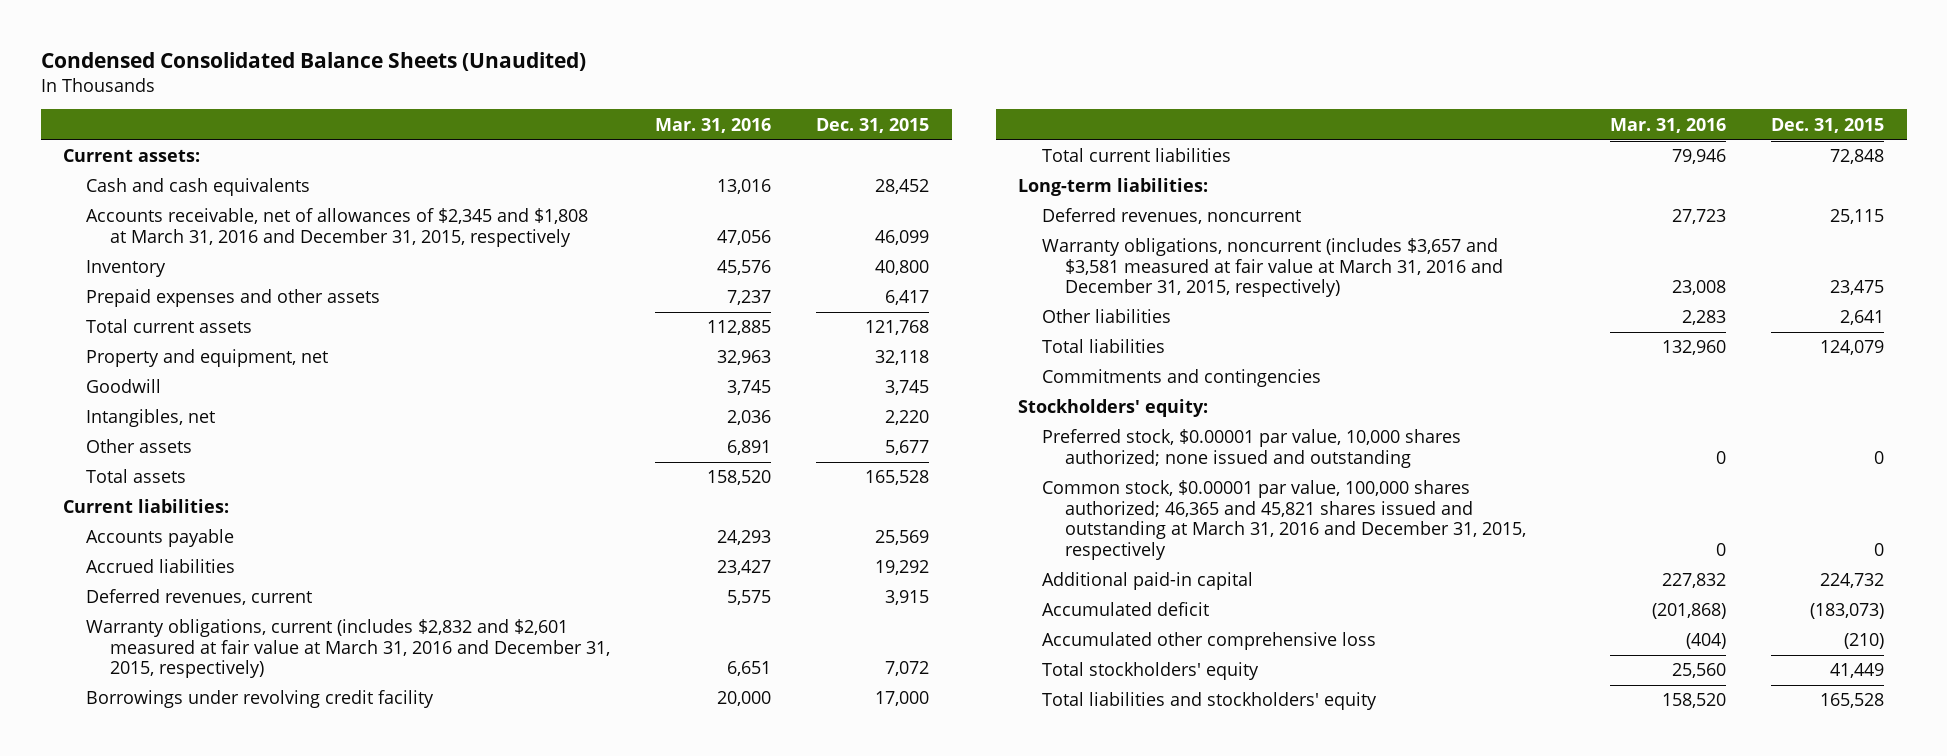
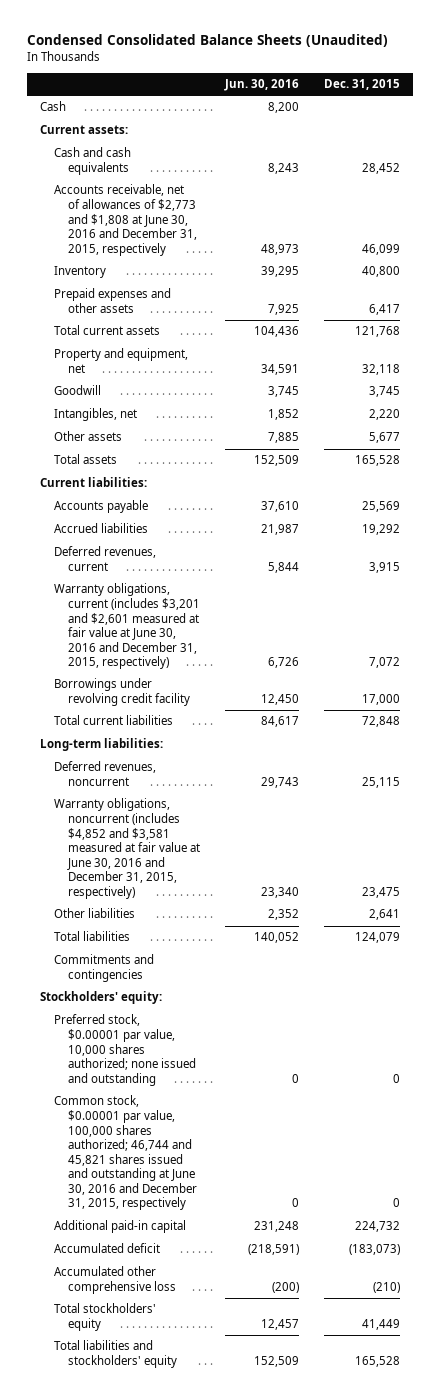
[654,117,771,133] Mar. 31, 2016 -> none
none -> [224,79,300,92] Jun. 30, 2016
none -> [40,101,67,112] Cash
[86,208,589,247] Accounts receivable, net of allowances of $2,345 and $1,808 at March 31, 2016 and December 31, 2015, respectively -> [53,184,197,256] Accounts receivable, net of allowances of $2,773 and $1,808 at June 30, 2016 and December 31, 2015, respectively
[86,619,610,679] Warranty obligations, current (includes $2,832 and $2,601 measured at fair value at March 31, 2016 and December 31, 2015, respectively) -> [53,583,200,670] Warranty obligations, current (includes $3,201 and $2,601 measured at fair value at June 30, 2016 and December 31, 2015, respectively)
[1041,238,1503,298] Warranty obligations, noncurrent (includes $3,657 and $3,581 measured at fair value at March 31, 2016 and December 31, 2015, respectively) -> [53,798,200,899] Warranty obligations, noncurrent (includes $4,852 and $3,581 measured at fair value at June 30, 2016 and December 31, 2015, respectively)
[1041,480,1526,560] Common stock, $0.00001 par value, 100,000 shares authorized; 46,365 and 45,821 shares issued and outstanding at March 31, 2016 and December 31, 2015, respectively -> [53,1095,197,1211] Common stock, $0.00001 par value, 100,000 shares authorized; 46,744 and 45,821 shares issued and outstanding at June 30, 2016 and December 31, 2015, respectively

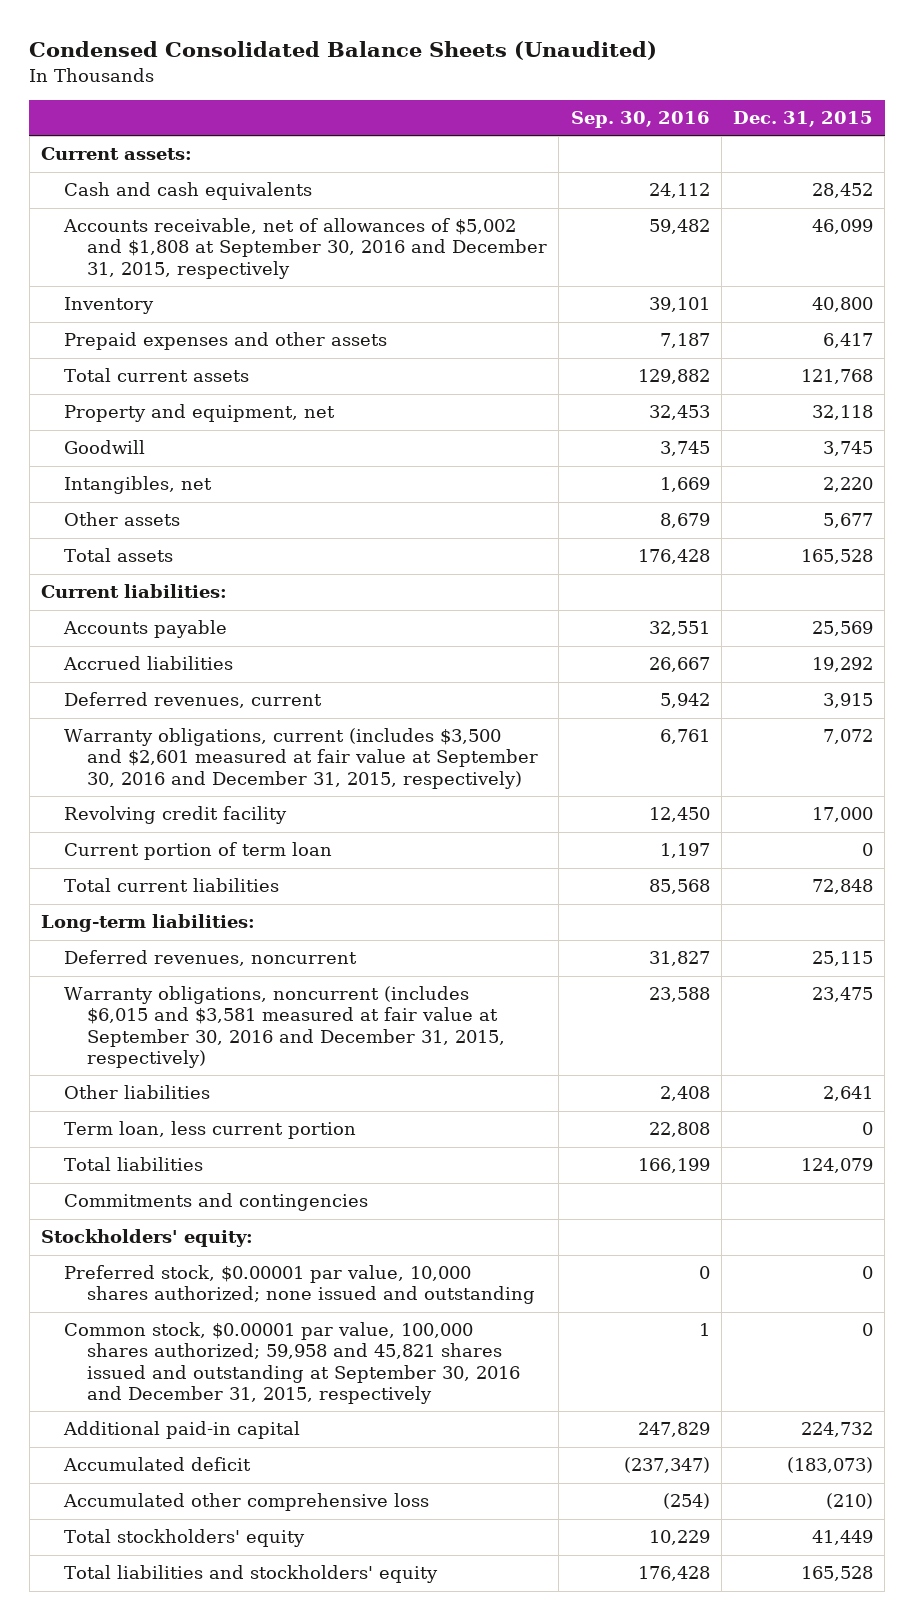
[224,79,300,92] Jun. 30, 2016 -> none
none -> [570,111,710,129] Sep. 30, 2016
[40,101,67,112] Cash -> none
[53,184,197,256] Accounts receivable, net of allowances of $2,773 and $1,808 at June 30, 2016 and December 31, 2015, respectively -> [62,218,548,279] Accounts receivable, net of allowances of $5,002 and $1,808 at September 30, 2016 and December 31, 2015, respectively
[53,583,200,670] Warranty obligations, current (includes $3,201 and $2,601 measured at fair value at June 30, 2016 and December 31, 2015, respectively) -> [63,728,539,789] Warranty obligations, current (includes $3,500 and $2,601 measured at fair value at September 30, 2016 and December 31, 2015, respectively)
[53,678,190,707] Borrowings under revolving credit facility -> [63,806,287,825] Revolving credit facility
none -> [63,842,332,861] Current portion of term loan
[53,798,200,899] Warranty obligations, noncurrent (includes $4,852 and $3,581 measured at fair value at June 30, 2016 and December 31, 2015, respectively) -> [63,986,506,1068] Warranty obligations, noncurrent (includes $6,015 and $3,581 measured at fair value at September 30, 2016 and December 31, 2015, respectively)
none -> [63,1121,356,1140] Term loan, less current portion
[53,1095,197,1211] Common stock, $0.00001 par value, 100,000 shares authorized; 46,744 and 45,821 shares issued and outstanding at June 30, 2016 and December 31, 2015, respectively -> [63,1322,521,1404] Common stock, $0.00001 par value, 100,000 shares authorized; 59,958 and 45,821 shares issued and outstanding at September 30, 2016 and December 31, 2015, respectively

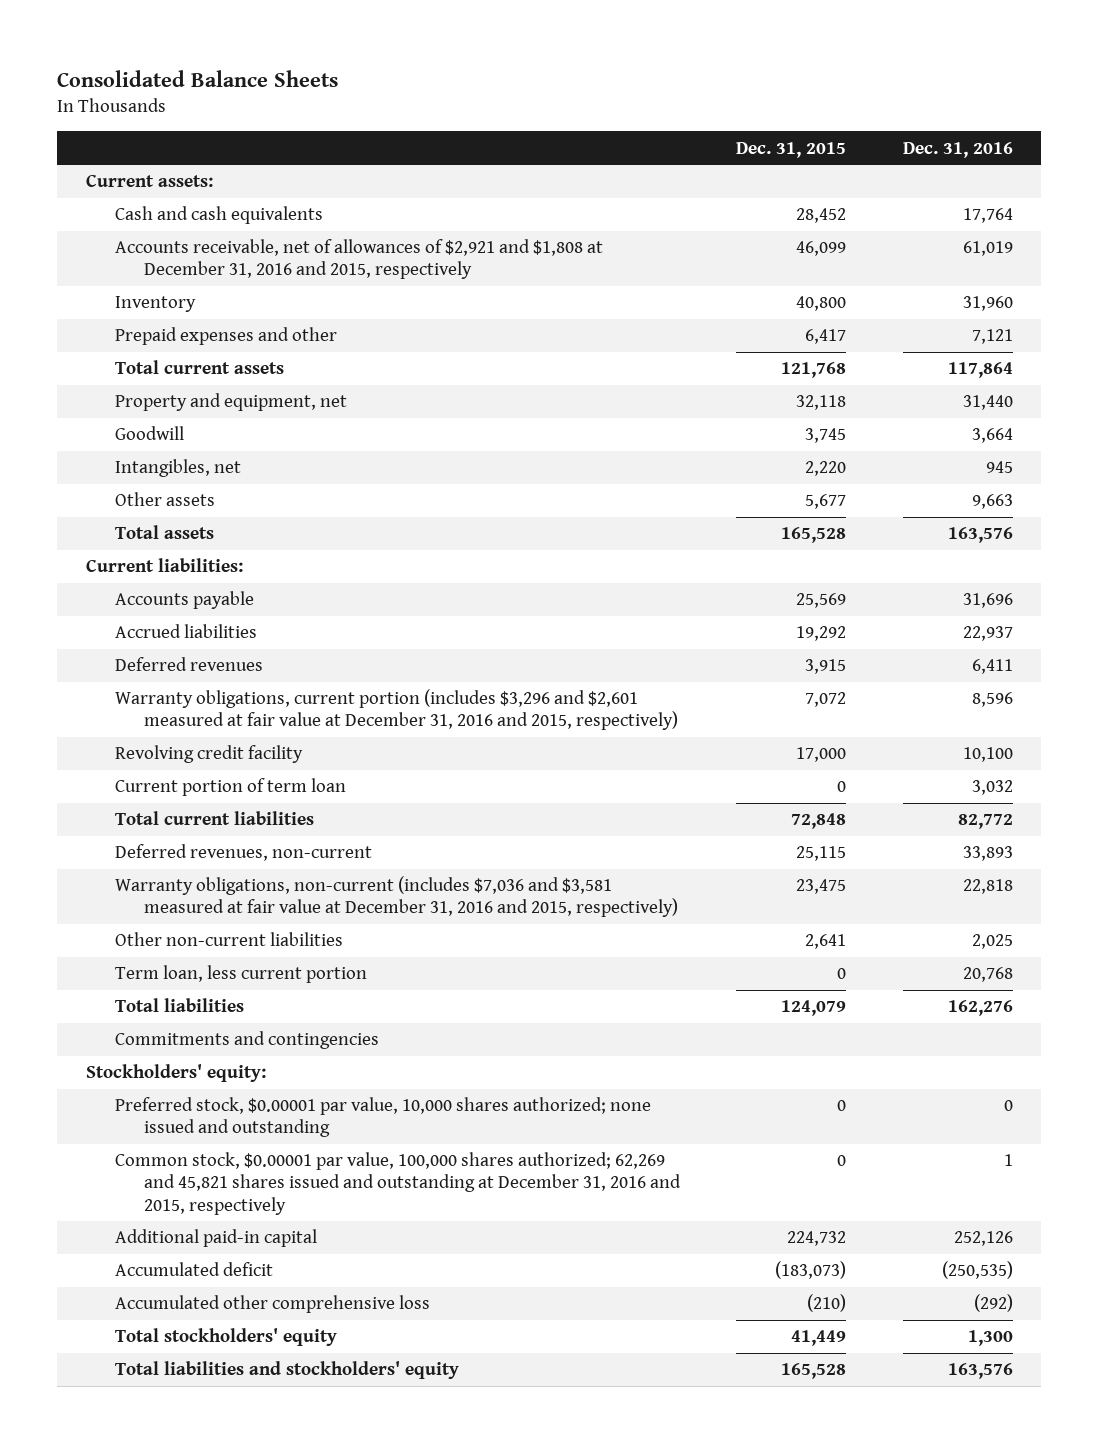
[29,41,658,61] Condensed Consolidated Balance Sheets (Unaudited) -> [57,69,339,87] Consolidated Balance Sheets
[570,111,710,129] Sep. 30, 2016 -> none
none -> [902,141,1013,158] Dec. 31, 2016
[62,218,548,279] Accounts receivable, net of allowances of $5,002 and $1,808 at September 30, 2016 and December 31, 2015, respectively -> [114,239,603,280] Accounts receivable, net of allowances of $2,921 and $1,808 at December 31, 2016 and 2015, respectively
[63,332,387,351] Prepaid expenses and other assets -> [114,327,337,346] Prepaid expenses and other
[63,692,322,709] Deferred revenues, current -> [114,657,263,672] Deferred revenues
[63,728,539,789] Warranty obligations, current (includes $3,500 and $2,601 measured at fair value at September 30, 2016 and December 31, 2015, respectively) -> [114,689,678,731] Warranty obligations, current portion (includes $3,296 and $2,601 measured at fair value at December 31, 2016 and 2015, respectively)
[40,914,255,933] Long-term liabilities: -> none
[63,950,357,967] Deferred revenues, noncurrent -> [114,844,372,862] Deferred revenues, non-current
[63,986,506,1068] Warranty obligations, noncurrent (includes $6,015 and $3,581 measured at fair value at September 30, 2016 and December 31, 2015, respectively) -> [114,876,678,918] Warranty obligations, non-current (includes $7,036 and $3,581 measured at fair value at December 31, 2016 and 2015, respectively)
[63,1085,210,1100] Other liabilities -> [114,932,343,947] Other non-current liabilities
[63,1322,521,1404] Common stock, $0.00001 par value, 100,000 shares authorized; 59,958 and 45,821 shares issued and outstanding at September 30, 2016 and December 31, 2015, respectively -> [114,1152,681,1215] Common stock, $0.00001 par value, 100,000 shares authorized; 62,269 and 45,821 shares issued and outstanding at December 31, 2016 and 2015, respectively

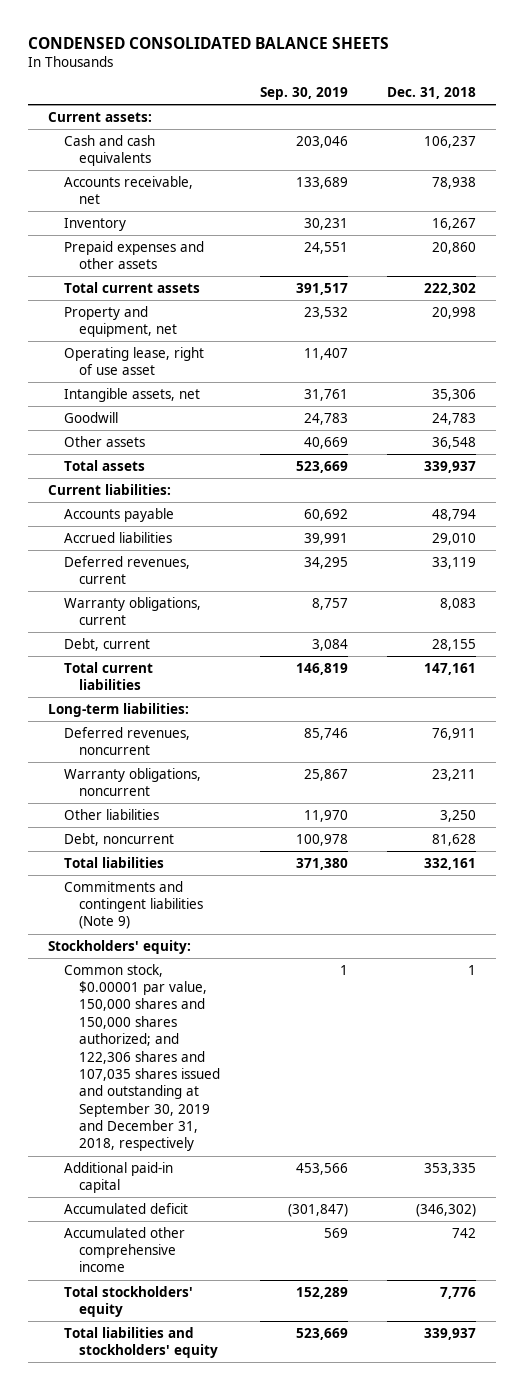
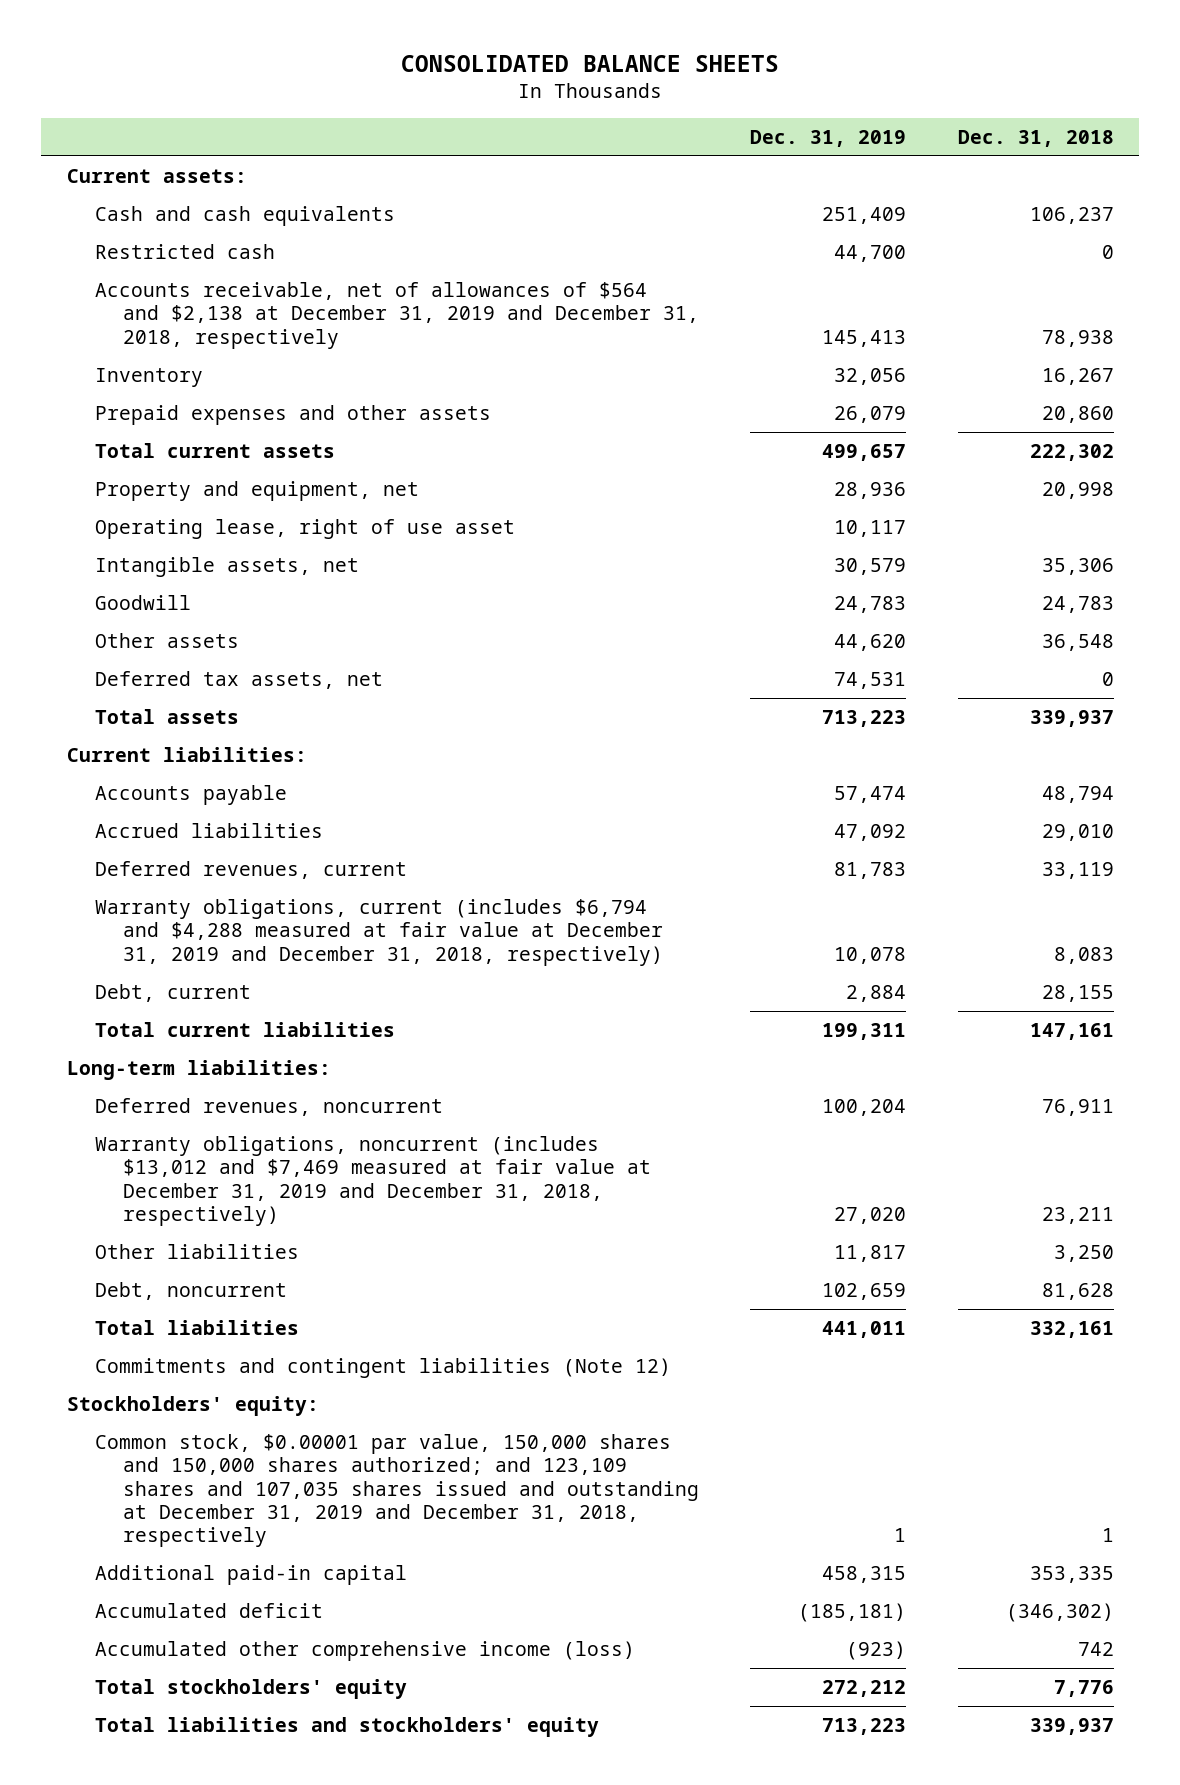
[28,37,390,50] CONDENSED CONSOLIDATED BALANCE SHEETS -> [401,54,780,72] CONSOLIDATED BALANCE SHEETS
[259,87,348,101] Sep. 30, 2019 -> none
none -> [750,129,907,147] Dec. 31, 2019
none -> [94,244,275,260] Restricted cash
[63,175,193,205] Accounts receivable, net -> [94,282,700,349] Accounts receivable, net of allowances of $564 and $2,138 at December 31, 2019 and December 31, 2018, respectively
none -> [94,671,383,690] Deferred tax assets, net
[63,596,201,626] Warranty obligations, current -> [94,899,664,966] Warranty obligations, current (includes $6,794 and $4,288 measured at fair value at December 31, 2019 and December 31, 2018, respectively)
[63,767,201,797] Warranty obligations, noncurrent -> [94,1136,652,1226] Warranty obligations, noncurrent (includes $13,012 and $7,469 measured at fair value at December 31, 2019 and December 31, 2018, respectively)
[63,880,204,930] Commitments and contingent liabilities (Note 9) -> [94,1358,671,1379] Commitments and contingent liabilities (Note 12)
[63,963,221,1152] Common stock, $0.00001 par value, 150,000 shares and 150,000 shares authorized; and 122,306 shares and 107,035 shares issued and outstanding at September 30, 2019 and December 31, 2018, respectively -> [94,1434,700,1547] Common stock, $0.00001 par value, 150,000 shares and 150,000 shares authorized; and 123,109 shares and 107,035 shares issued and outstanding at December 31, 2019 and December 31, 2018, respectively
[63,1226,185,1273] Accumulated other comprehensive income -> [94,1641,635,1662] Accumulated other comprehensive income (loss)

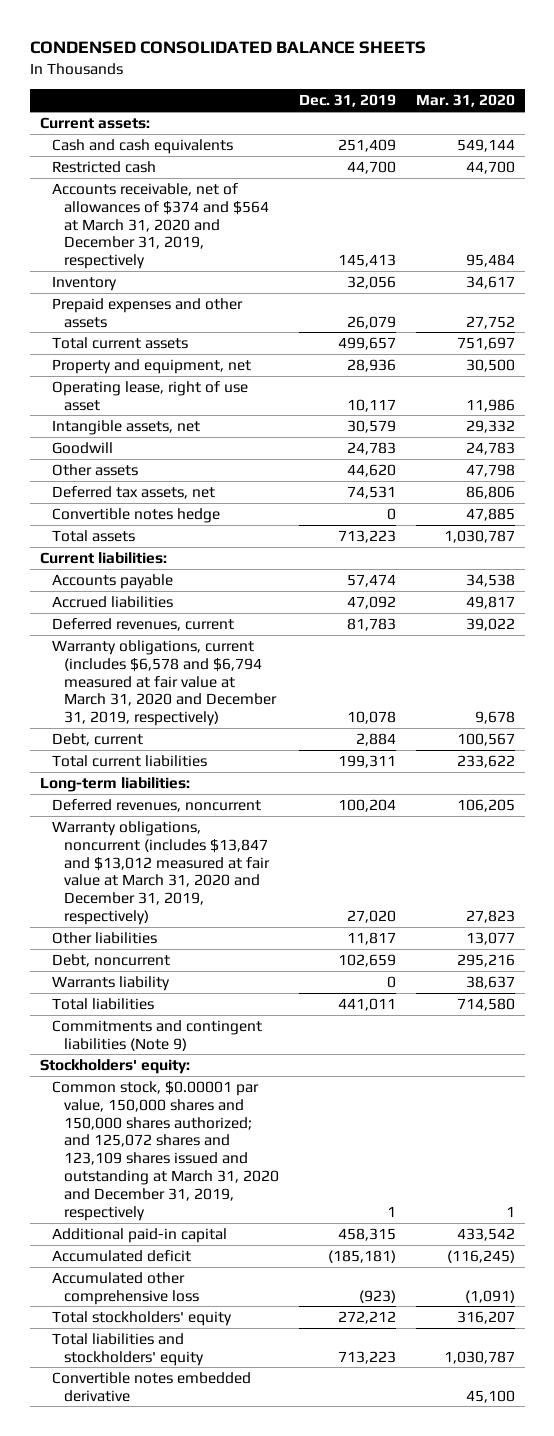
[401,54,780,72] CONSOLIDATED BALANCE SHEETS -> [29,41,426,55] CONDENSED CONSOLIDATED BALANCE SHEETS
[957,129,1114,147] Dec. 31, 2018 -> none
none -> [415,94,515,108] Mar. 31, 2020
[94,282,700,349] Accounts receivable, net of allowances of $564 and $2,138 at December 31, 2019 and December 31, 2018, respectively -> [51,182,269,270] Accounts receivable, net of allowances of $374 and $564 at March 31, 2020 and December 31, 2019, respectively
none -> [51,507,220,523] Convertible notes hedge
[94,899,664,966] Warranty obligations, current (includes $6,794 and $4,288 measured at fair value at December 31, 2019 and December 31, 2018, respectively) -> [51,639,277,727] Warranty obligations, current (includes $6,578 and $6,794 measured at fair value at March 31, 2020 and December 31, 2019, respectively)
[94,1136,652,1226] Warranty obligations, noncurrent (includes $13,012 and $7,469 measured at fair value at December 31, 2019 and December 31, 2018, respectively) -> [51,820,270,926] Warranty obligations, noncurrent (includes $13,847 and $13,012 measured at fair value at March 31, 2020 and December 31, 2019, respectively)
none -> [51,975,170,991] Warrants liability
[94,1358,671,1379] Commitments and contingent liabilities (Note 12) -> [51,1019,262,1051] Commitments and contingent liabilities (Note 9)
[94,1434,700,1547] Common stock, $0.00001 par value, 150,000 shares and 150,000 shares authorized; and 123,109 shares and 107,035 shares issued and outstanding at December 31, 2019 and December 31, 2018, respectively -> [51,1080,279,1221] Common stock, $0.00001 par value, 150,000 shares and 150,000 shares authorized; and 125,072 shares and 123,109 shares issued and outstanding at March 31, 2020 and December 31, 2019, respectively
[94,1641,635,1662] Accumulated other comprehensive income (loss) -> [51,1271,199,1305] Accumulated other comprehensive loss
none -> [51,1371,251,1402] Convertible notes embedded derivative

